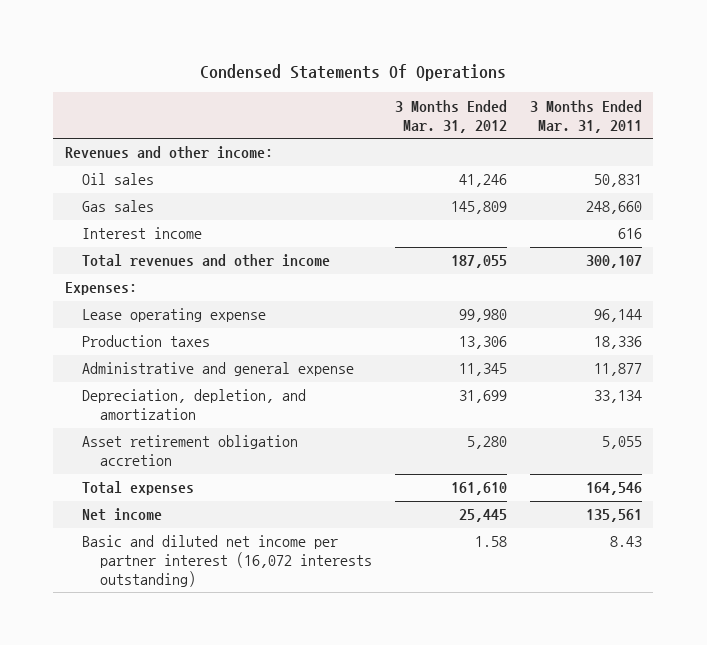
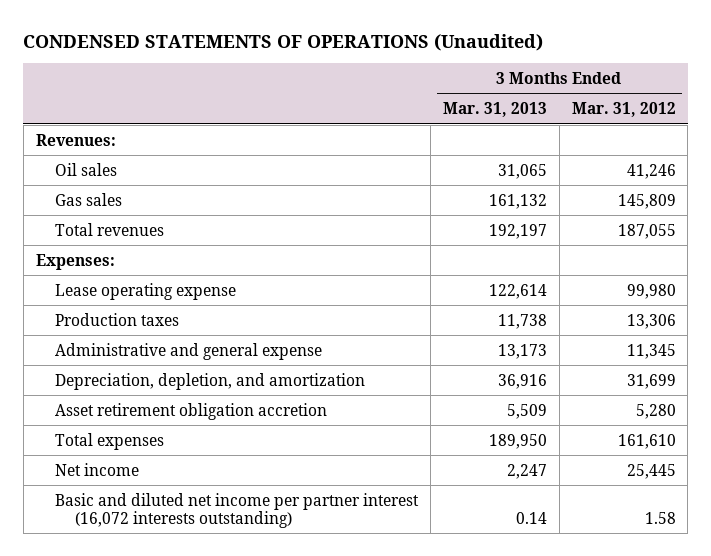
[200,64,507,82] Condensed Statements Of Operations -> [23,33,544,51] CONDENSED STATEMENTS OF OPERATIONS (Unaudited)
[529,99,642,133] 3 Months Ended Mar. 31, 2011 -> none
none -> [443,102,548,118] Mar. 31, 2013
[64,146,273,160] Revenues and other income: -> [35,133,116,146] Revenues:
[82,227,203,240] Interest income -> none
[82,254,331,268] Total revenues and other income -> [55,222,165,236] Total revenues

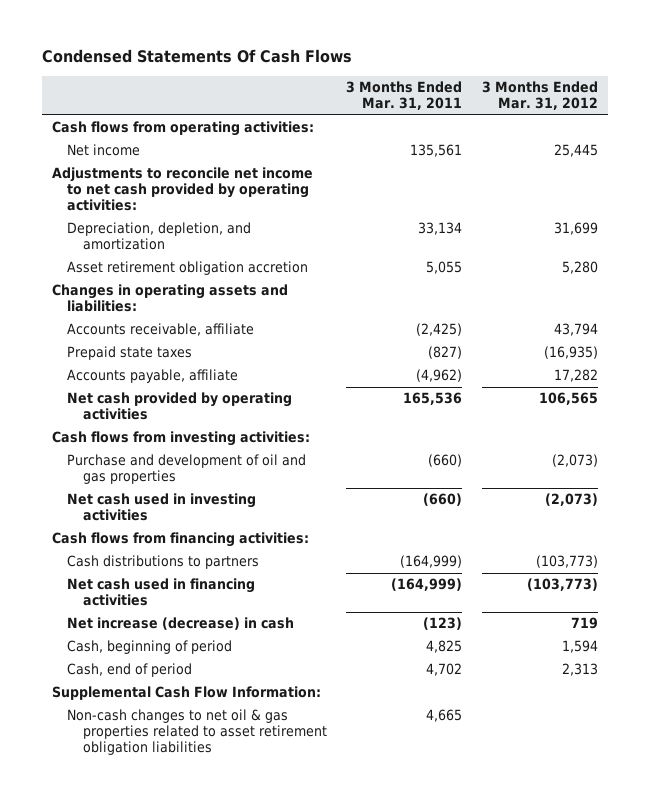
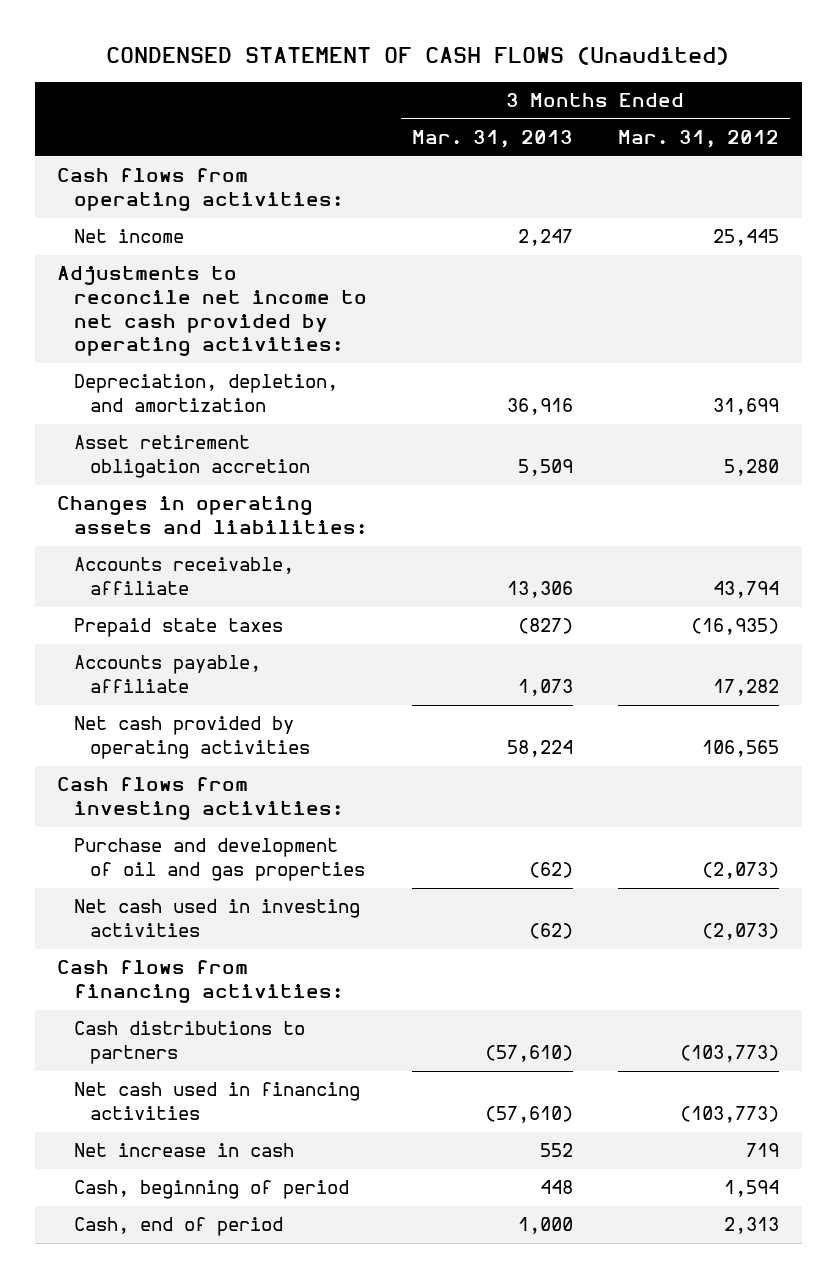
[41,49,352,64] Condensed Statements Of Cash Flows -> [106,47,730,66] CONDENSED STATEMENT OF CASH FLOWS (Unaudited)
[346,81,463,111] 3 Months Ended Mar. 31, 2011 -> none
none -> [411,130,573,149] Mar. 31, 2013
[67,617,295,631] Net increase (decrease) in cash -> [73,1143,294,1158] Net increase in cash
[51,686,321,701] Supplemental Cash Flow Information: -> none
[67,709,327,756] Non-cash changes to net oil & gas properties related to asset retirement obligation liabilities -> none

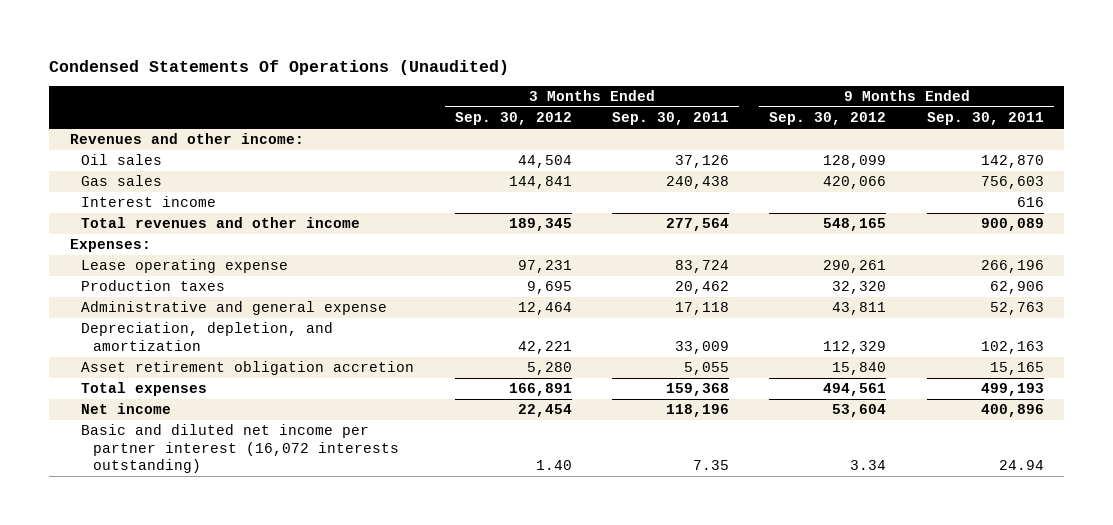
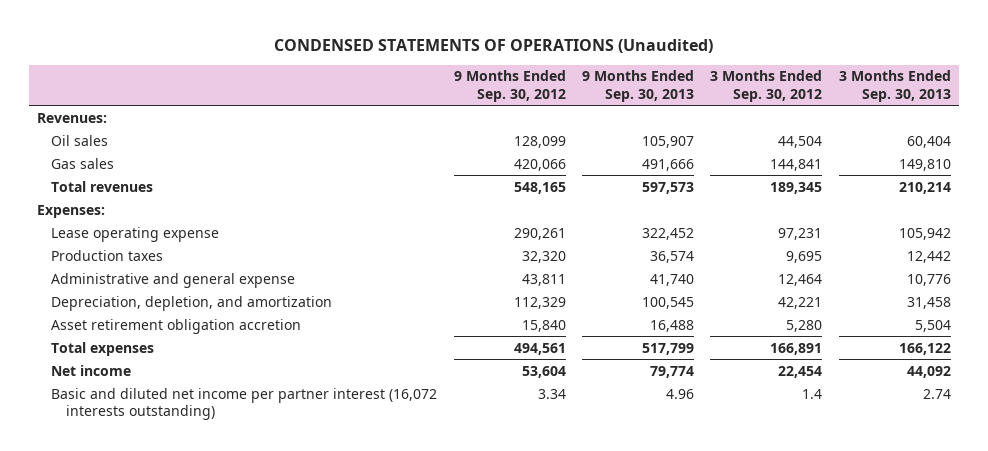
[49,59,510,75] Condensed Statements Of Operations (Unaudited) -> [273,38,713,53] CONDENSED STATEMENTS OF OPERATIONS (Unaudited)
[612,112,730,126] Sep. 30, 2011 -> none
[926,112,1044,126] Sep. 30, 2011 -> none
none -> [582,70,695,102] 9 Months Ended Sep. 30, 2013
none -> [838,70,951,102] 3 Months Ended Sep. 30, 2013
[69,133,304,145] Revenues and other income: -> [36,112,107,123] Revenues:
[81,196,217,208] Interest income -> none
[81,217,361,229] Total revenues and other income -> [51,180,154,192] Total revenues
[535,460,572,471] 1.40 -> [802,388,823,399] 1.4

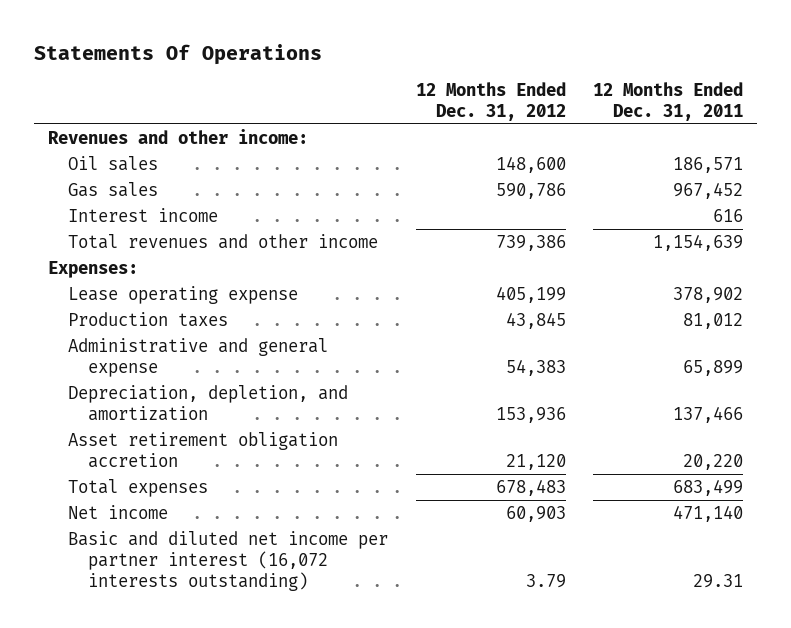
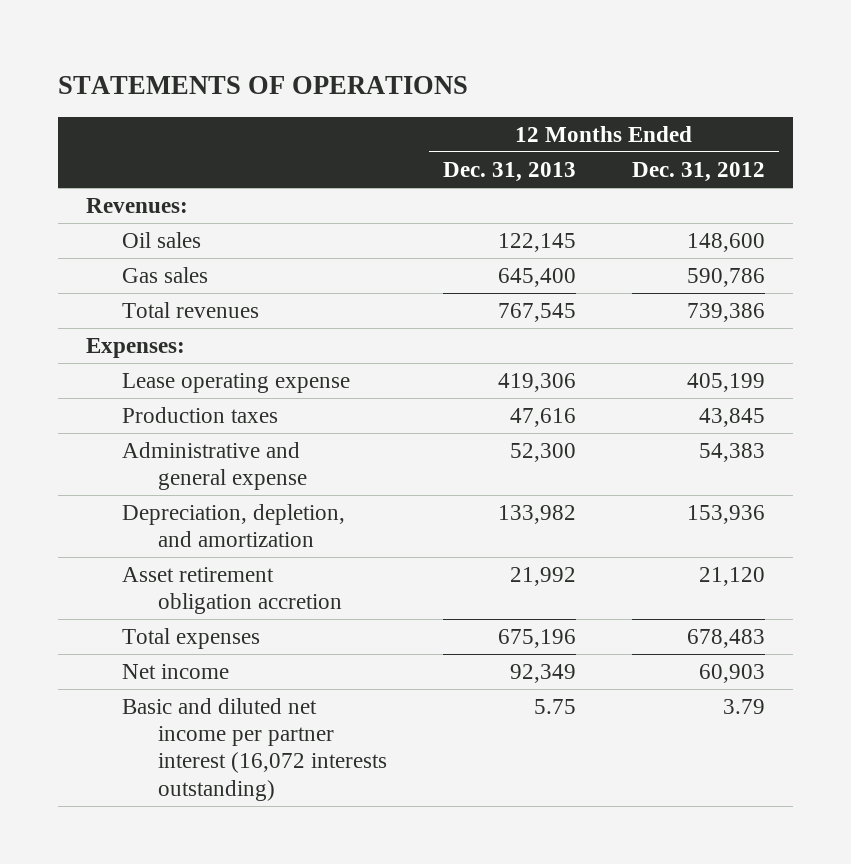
[33,44,322,66] Statements Of Operations -> [57,75,468,94] STATEMENTS OF OPERATIONS
[593,81,744,121] 12 Months Ended Dec. 31, 2011 -> none
none -> [443,162,577,183] Dec. 31, 2013
[47,129,308,145] Revenues and other income: -> [85,198,188,214] Revenues:
[68,208,219,223] Interest income -> none
[68,234,379,250] Total revenues and other income -> [122,302,260,319] Total revenues

